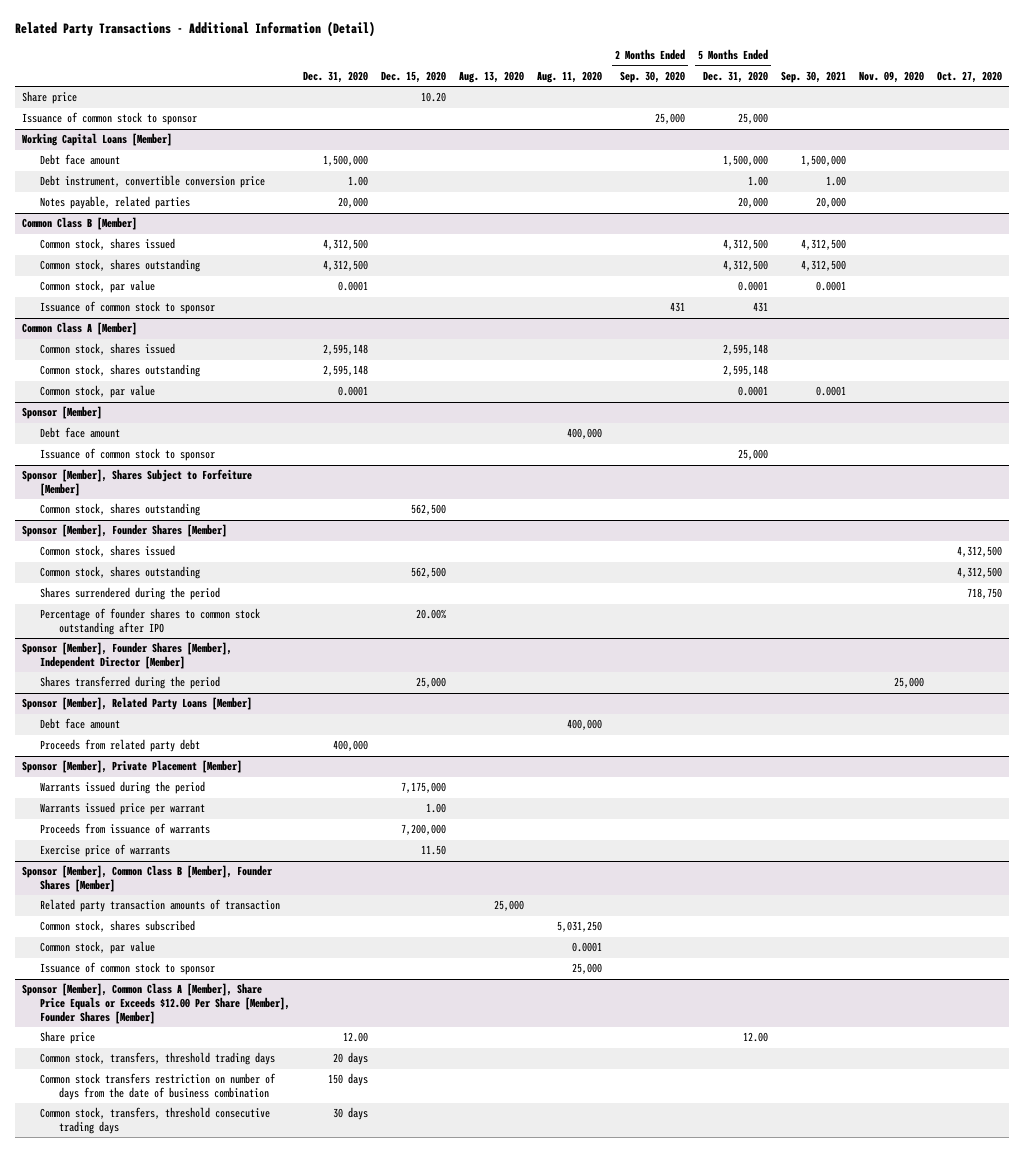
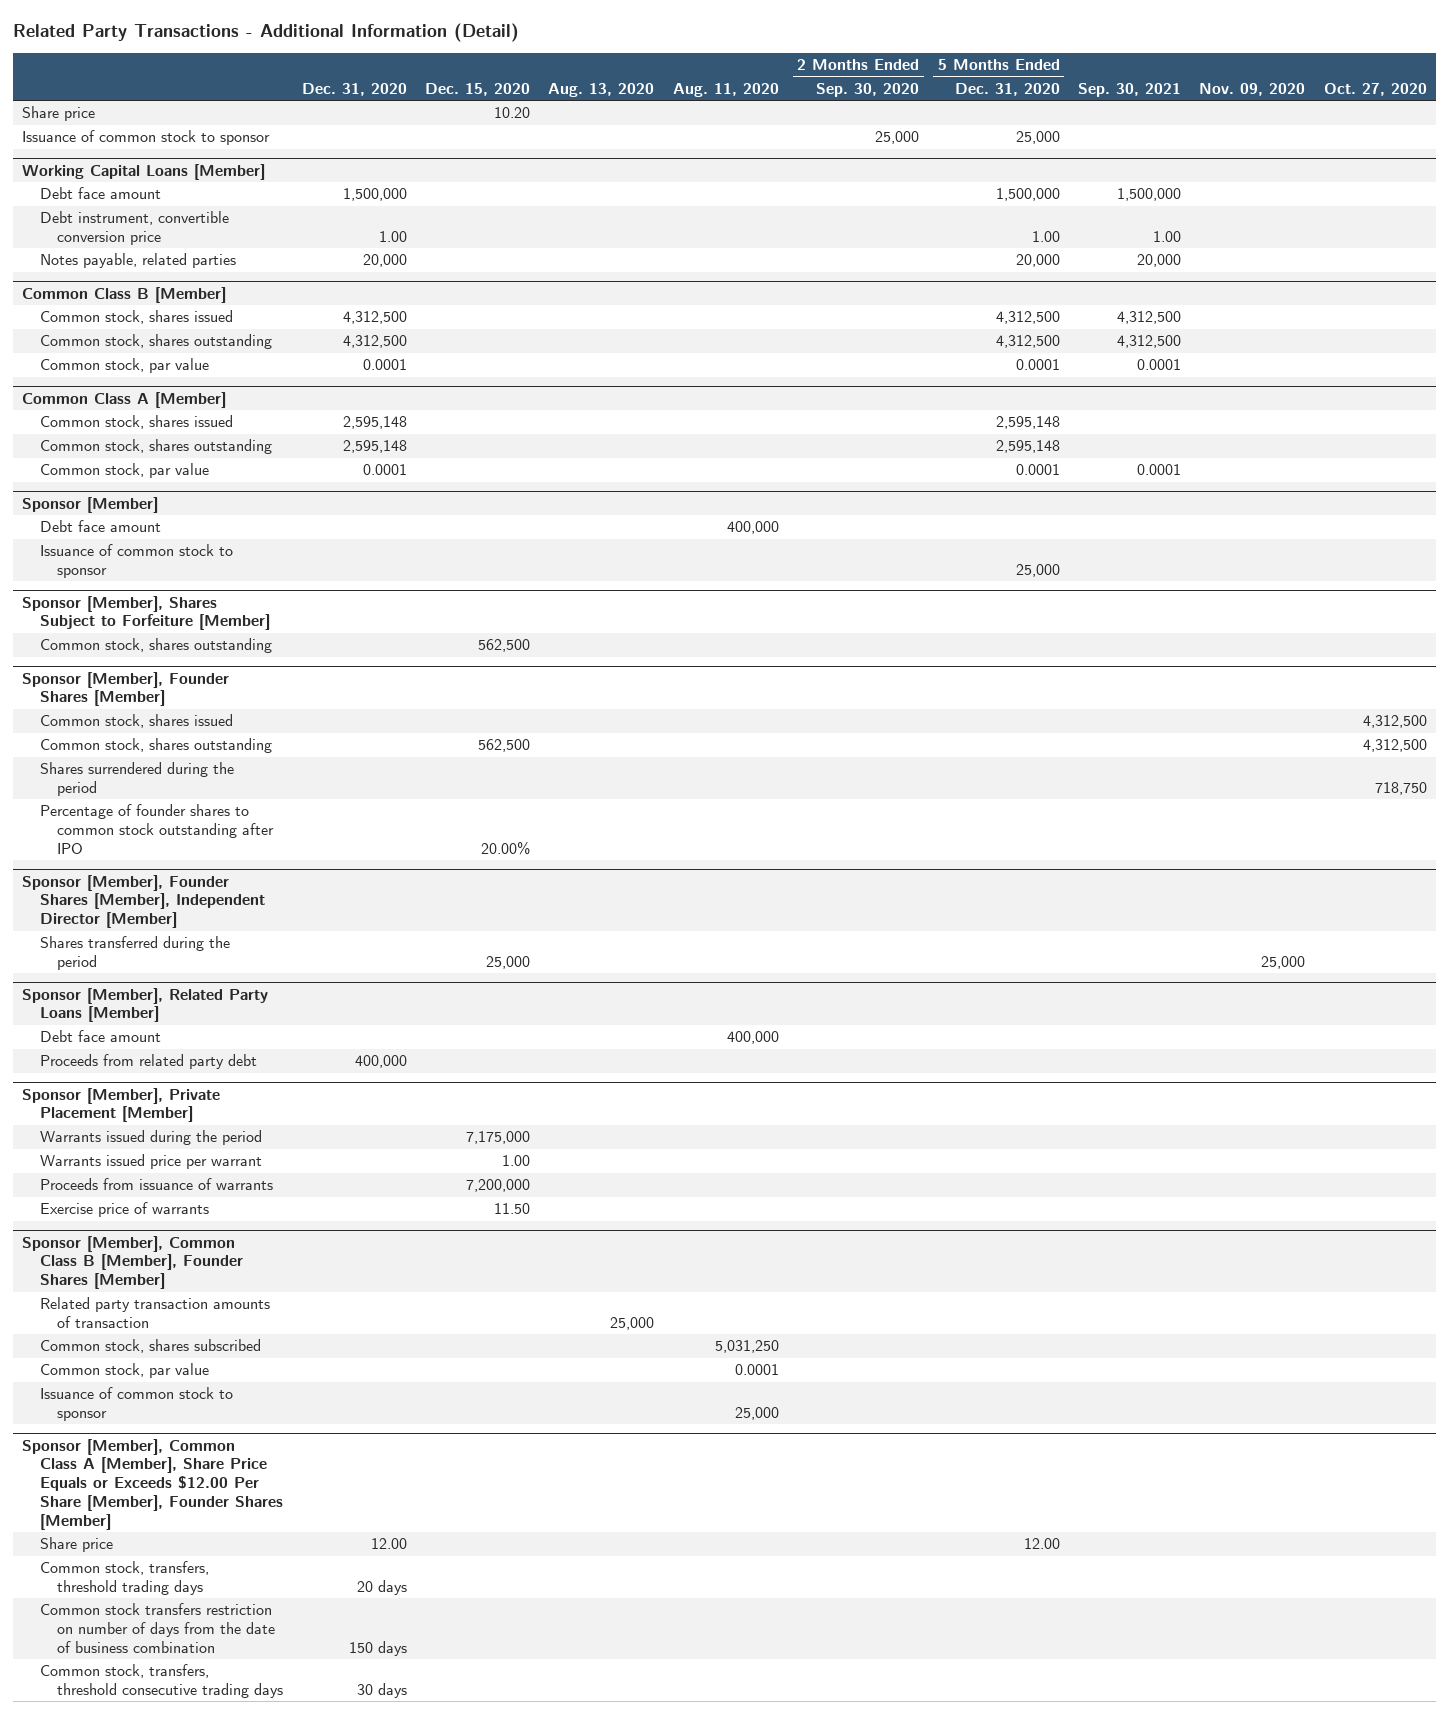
[40,301,216,315] Issuance of common stock to sponsor -> none

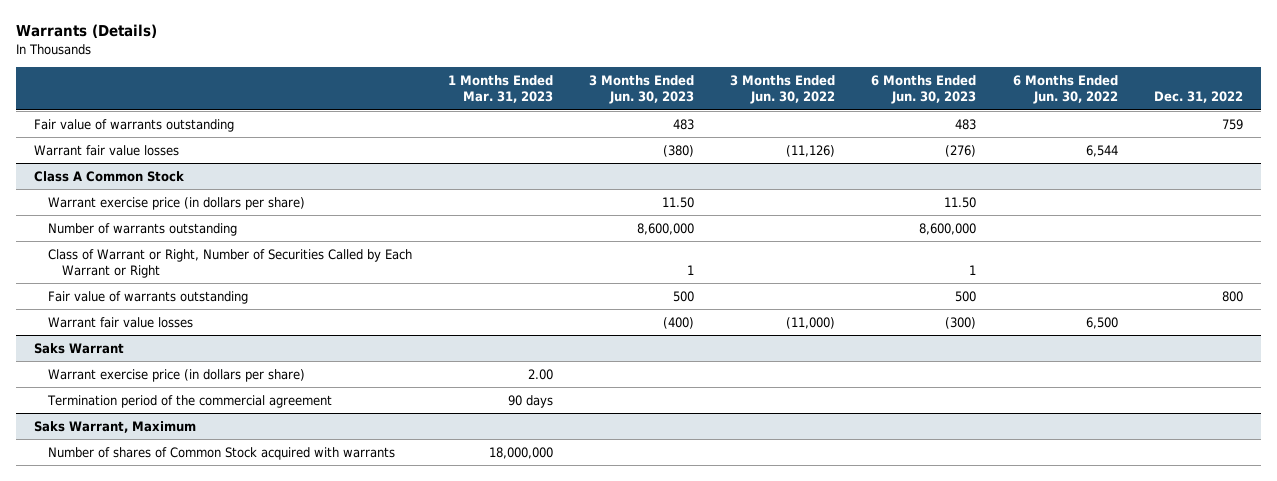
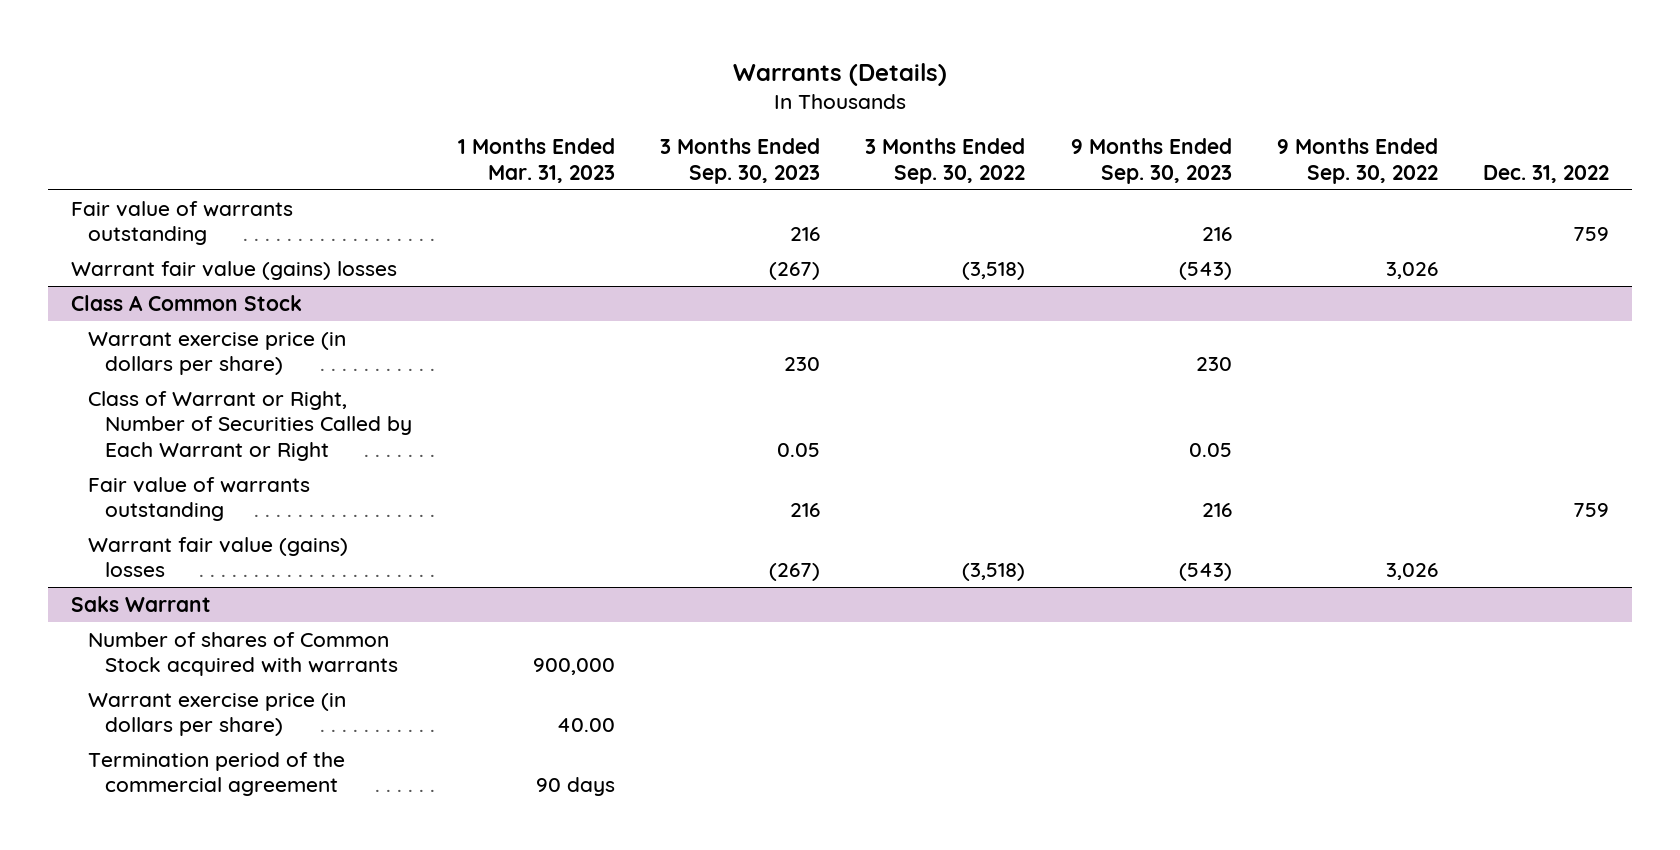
[589,75,695,105] 3 Months Ended Jun. 30, 2023 -> none
[730,75,836,105] 3 Months Ended Jun. 30, 2022 -> none
[871,75,977,105] 6 Months Ended Jun. 30, 2023 -> none
[1012,75,1118,105] 6 Months Ended Jun. 30, 2022 -> none
none -> [660,138,821,184] 3 Months Ended Sep. 30, 2023
none -> [865,138,1026,184] 3 Months Ended Sep. 30, 2022
none -> [1070,138,1232,184] 9 Months Ended Sep. 30, 2023
none -> [1276,138,1438,184] 9 Months Ended Sep. 30, 2022
[33,145,179,157] Warrant fair value losses -> [71,260,398,280] Warrant fair value (gains) losses
[47,223,237,237] Number of warrants outstanding -> none
[1221,291,1243,303] 800 -> [1573,503,1610,518] 759
[47,317,193,329] Warrant fair value losses -> [88,536,349,578] Warrant fair value (gains) losses
none -> [88,631,399,677] Number of shares of Common Stock acquired with warrants
[527,369,553,381] 2.00 -> [556,718,615,733] 40.00
[33,421,196,434] Saks Warrant, Maximum -> none
[47,447,395,461] Number of shares of Common Stock acquired with warrants -> none

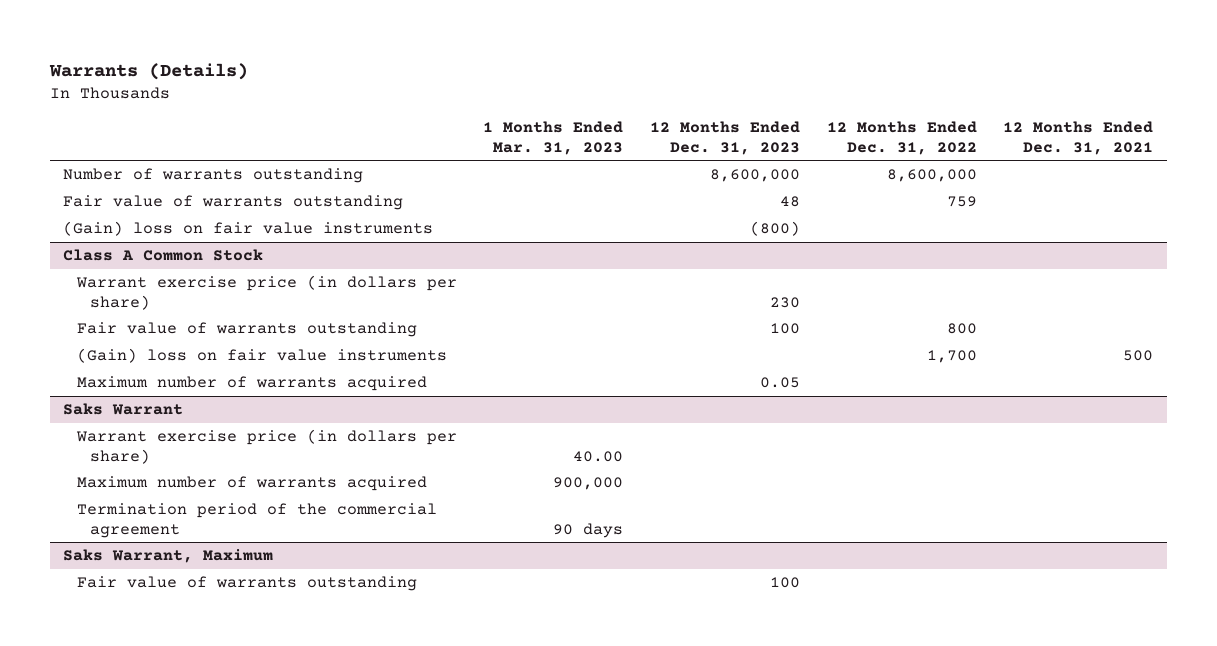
[660,138,821,184] 3 Months Ended Sep. 30, 2023 -> none
[865,138,1026,184] 3 Months Ended Sep. 30, 2022 -> none
[1070,138,1232,184] 9 Months Ended Sep. 30, 2023 -> none
[1276,138,1438,184] 9 Months Ended Sep. 30, 2022 -> none
[1483,164,1610,183] Dec. 31, 2022 -> none
none -> [650,121,801,155] 12 Months Ended Dec. 31, 2023
none -> [826,121,977,155] 12 Months Ended Dec. 31, 2022
none -> [1003,121,1154,155] 12 Months Ended Dec. 31, 2021
none -> [63,168,364,184] Number of warrants outstanding
[71,260,398,280] Warrant fair value (gains) losses -> [63,221,434,237] (Gain) loss on fair value instruments
[88,390,413,461] Class of Warrant or Right, Number of Securities Called by Each Warrant or Right -> none
[88,536,349,578] Warrant fair value (gains) losses -> [76,348,447,364] (Gain) loss on fair value instruments
none -> [76,376,427,392] Maximum number of warrants acquired
[88,631,399,677] Number of shares of Common Stock acquired with warrants -> none
none -> [76,476,427,492] Maximum number of warrants acquired
none -> [63,549,274,564] Saks Warrant, Maximum
none -> [76,576,417,592] Fair value of warrants outstanding

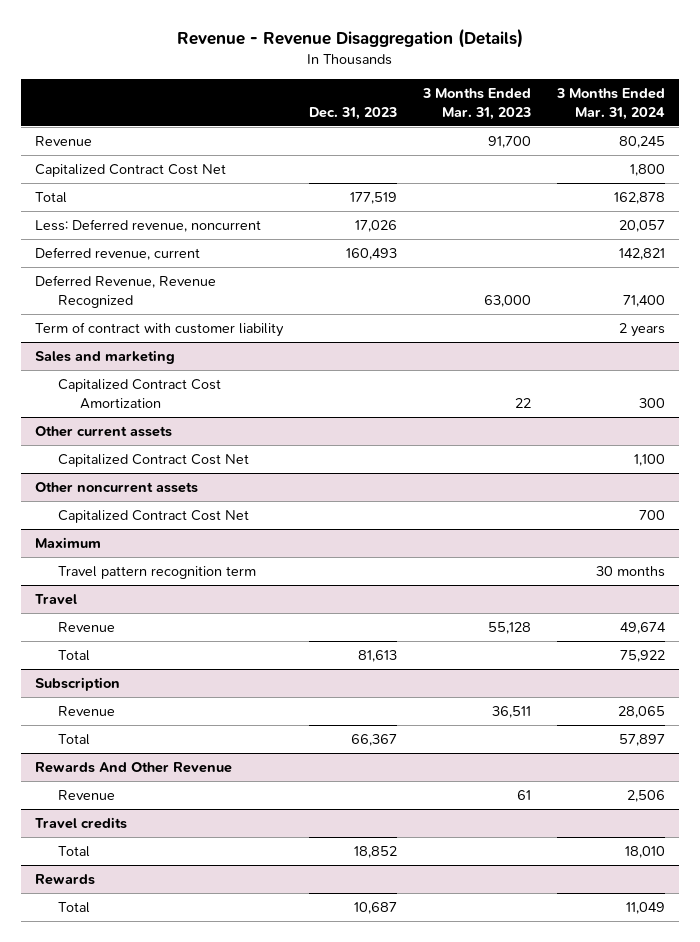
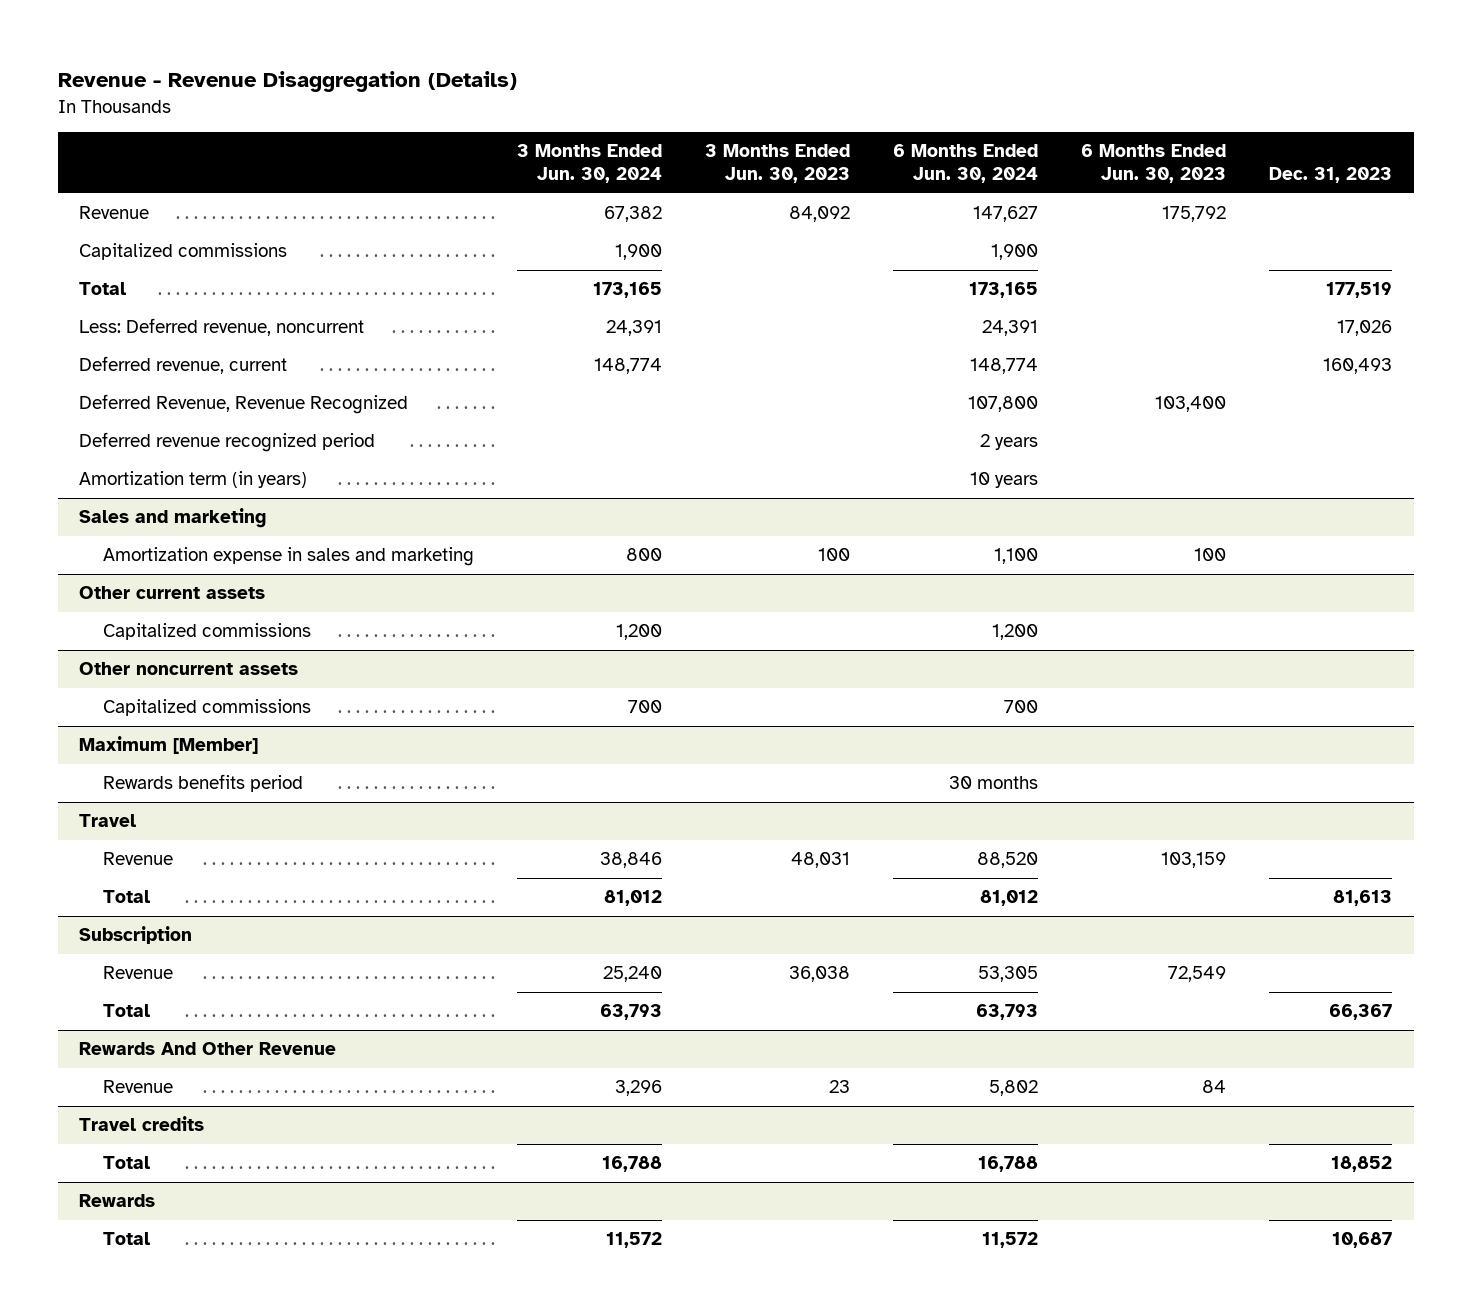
[422,88,532,120] 3 Months Ended Mar. 31, 2023 -> none
[556,88,666,120] 3 Months Ended Mar. 31, 2024 -> none
none -> [516,144,662,184] 3 Months Ended Jun. 30, 2024
none -> [704,144,850,184] 3 Months Ended Jun. 30, 2023
none -> [892,144,1038,184] 6 Months Ended Jun. 30, 2024
none -> [1080,144,1226,184] 6 Months Ended Jun. 30, 2023
[34,164,226,178] Capitalized Contract Cost Net -> [79,243,288,261] Capitalized commissions
[34,322,284,338] Term of contract with customer liability -> [79,432,376,453] Deferred revenue recognized period
none -> [79,471,308,489] Amortization term (in years)
[57,379,221,409] Capitalized Contract Cost Amortization -> [102,547,474,567] Amortization expense in sales and marketing
[57,454,249,468] Capitalized Contract Cost Net -> [102,623,311,641] Capitalized commissions
[57,566,256,580] Travel pattern recognition term -> none
[57,510,249,524] Capitalized Contract Cost Net -> [102,699,311,717] Capitalized commissions
[34,537,101,549] Maximum -> [79,736,259,755] Maximum [Member]
none -> [102,774,303,793] Rewards benefits period

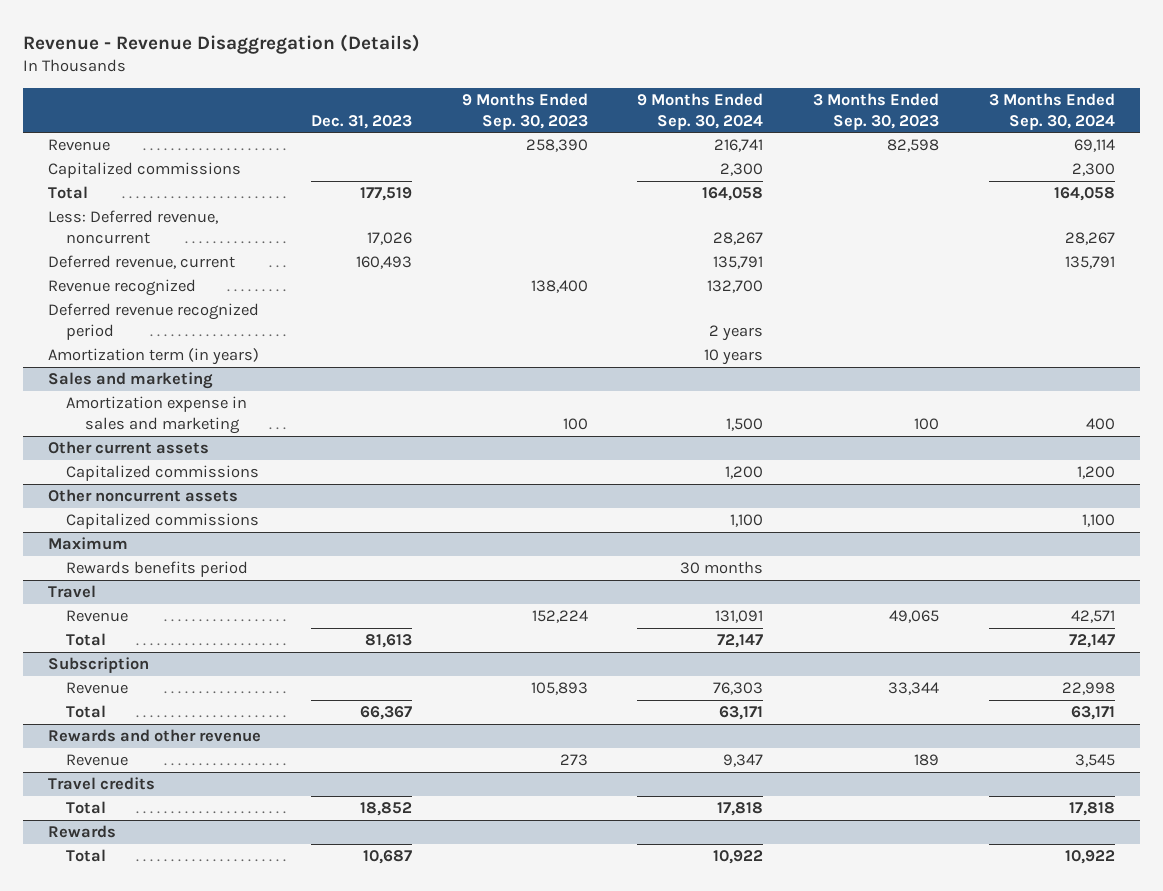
[516,144,662,184] 3 Months Ended Jun. 30, 2024 -> none
[704,144,850,184] 3 Months Ended Jun. 30, 2023 -> none
[892,144,1038,184] 6 Months Ended Jun. 30, 2024 -> none
[1080,144,1226,184] 6 Months Ended Jun. 30, 2023 -> none
none -> [461,93,588,130] 9 Months Ended Sep. 30, 2023
none -> [637,93,764,130] 9 Months Ended Sep. 30, 2024
none -> [813,93,940,130] 3 Months Ended Sep. 30, 2023
none -> [989,93,1116,130] 3 Months Ended Sep. 30, 2024
[79,394,409,415] Deferred Revenue, Revenue Recognized -> [47,279,196,297] Revenue recognized
[79,736,259,755] Maximum [Member] -> [47,537,128,551] Maximum
[79,1042,337,1056] Rewards And Other Revenue -> [47,729,261,743] Rewards and other revenue

